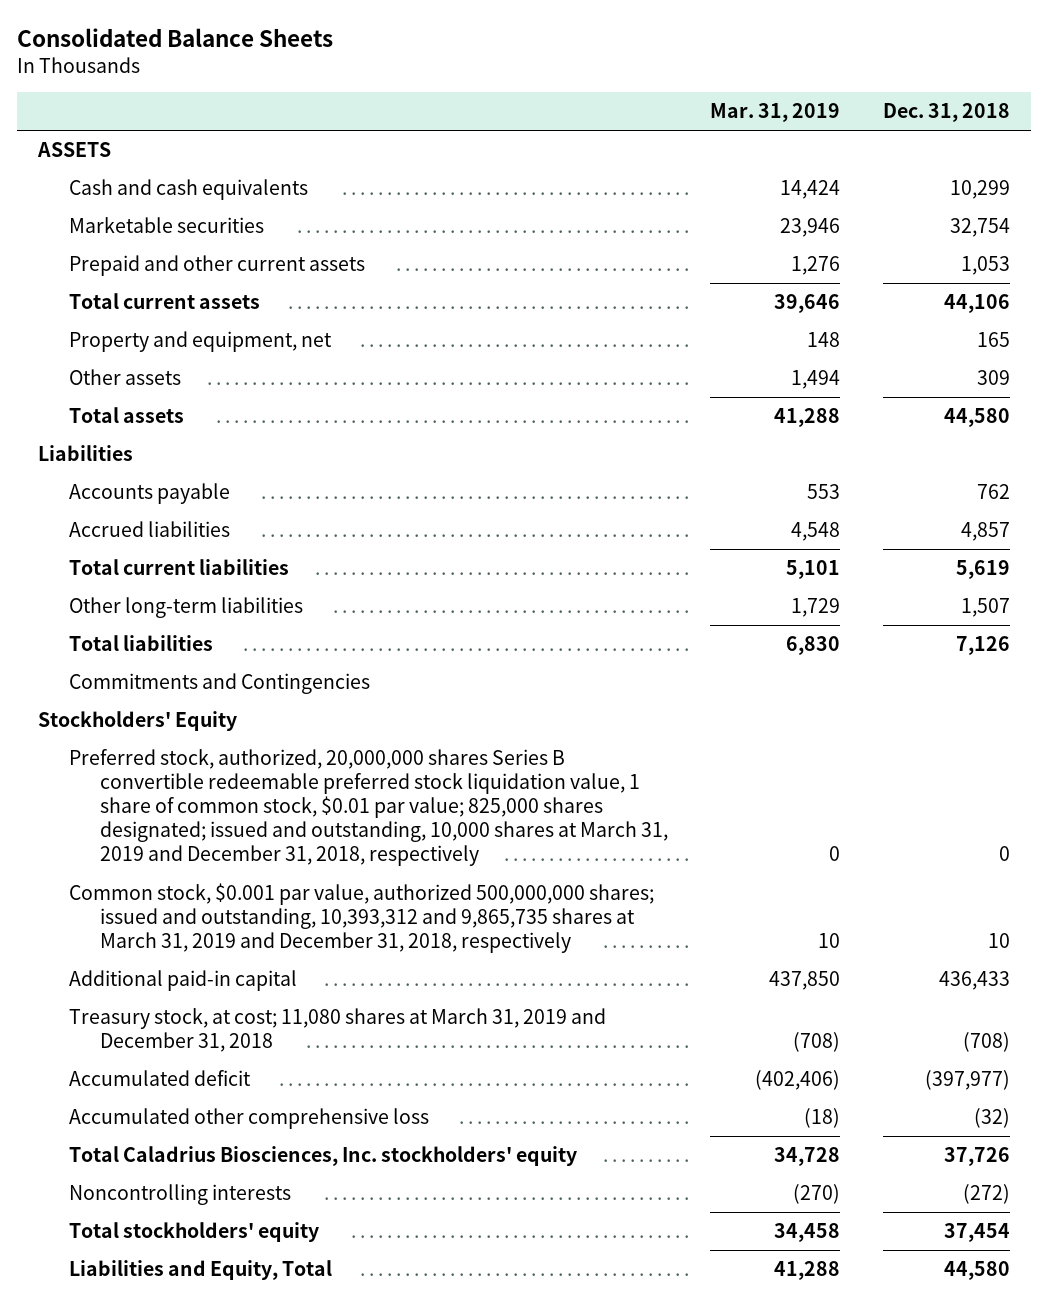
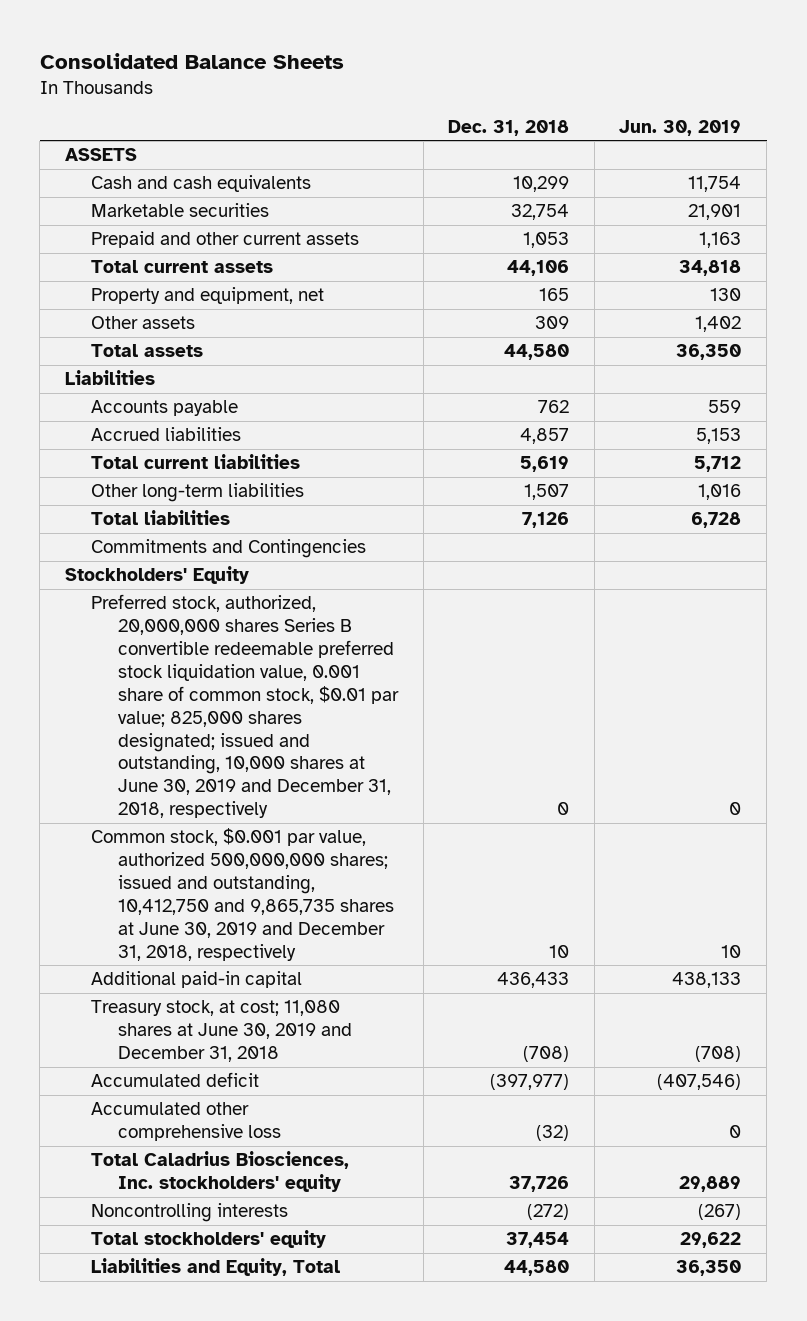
[710,103,841,123] Mar. 31, 2019 -> none
none -> [619,119,742,136] Jun. 30, 2019
[68,749,668,867] Preferred stock, authorized, 20,000,000 shares Series B convertible redeemable preferred stock liquidation value, 1 share of common stock, $0.01 par value; 825,000 shares designated; issued and outstanding, 10,000 shares at March 31, 2019 and December 31, 2018, respectively -> [91,594,399,819] Preferred stock, authorized, 20,000,000 shares Series B convertible redeemable preferred stock liquidation value, 0.001 share of common stock, $0.01 par value; 825,000 shares designated; issued and outstanding, 10,000 shares at June 30, 2019 and December 31, 2018, respectively
[68,883,654,954] Common stock, $0.001 par value, authorized 500,000,000 shares; issued and outstanding, 10,393,312 and 9,865,735 shares at March 31, 2019 and December 31, 2018, respectively -> [91,828,394,961] Common stock, $0.001 par value, authorized 500,000,000 shares; issued and outstanding, 10,412,750 and 9,865,735 shares at June 30, 2019 and December 31, 2018, respectively
[68,1008,606,1053] Treasury stock, at cost; 11,080 shares at March 31, 2019 and December 31, 2018 -> [91,1000,352,1063] Treasury stock, at cost; 11,080 shares at June 30, 2019 and December 31, 2018

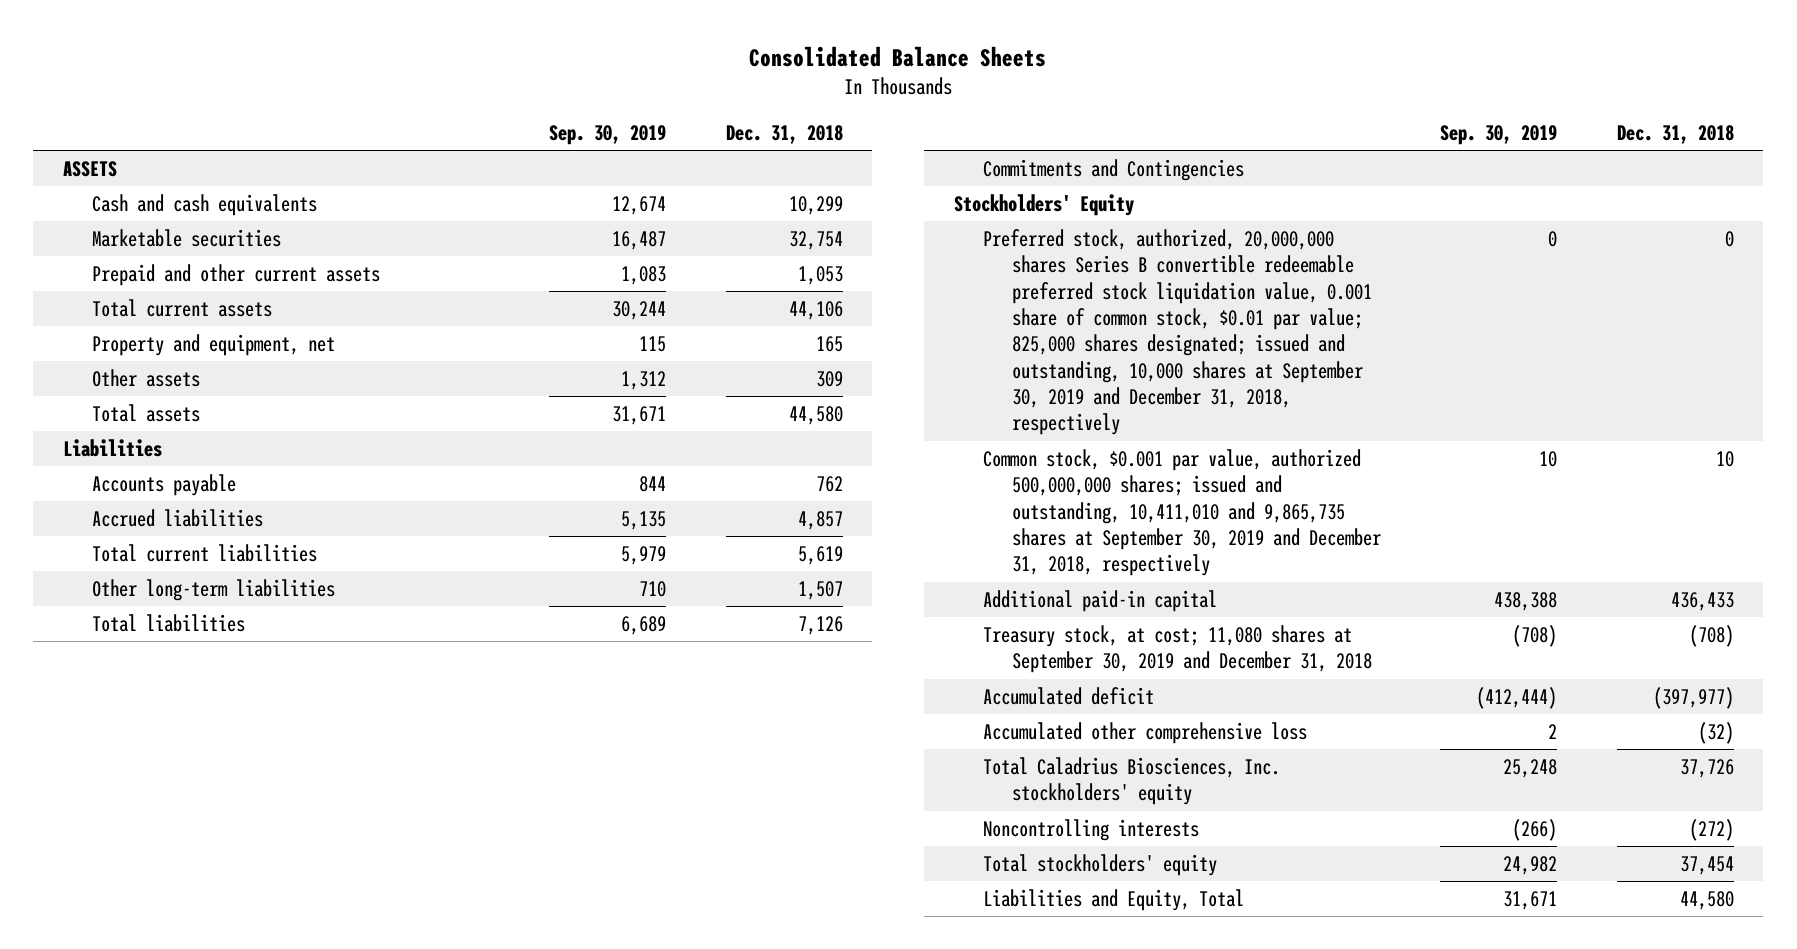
[619,119,742,136] Jun. 30, 2019 -> none
none -> [549,124,667,145] Sep. 30, 2019
[91,594,399,819] Preferred stock, authorized, 20,000,000 shares Series B convertible redeemable preferred stock liquidation value, 0.001 share of common stock, $0.01 par value; 825,000 shares designated; issued and outstanding, 10,000 shares at June 30, 2019 and December 31, 2018, respectively -> [983,229,1373,436] Preferred stock, authorized, 20,000,000 shares Series B convertible redeemable preferred stock liquidation value, 0.001 share of common stock, $0.01 par value; 825,000 shares designated; issued and outstanding, 10,000 shares at September 30, 2019 and December 31, 2018, respectively
[91,828,394,961] Common stock, $0.001 par value, authorized 500,000,000 shares; issued and outstanding, 10,412,750 and 9,865,735 shares at June 30, 2019 and December 31, 2018, respectively -> [983,449,1382,577] Common stock, $0.001 par value, authorized 500,000,000 shares; issued and outstanding, 10,411,010 and 9,865,735 shares at September 30, 2019 and December 31, 2018, respectively
[91,1000,352,1063] Treasury stock, at cost; 11,080 shares at June 30, 2019 and December 31, 2018 -> [983,625,1373,674] Treasury stock, at cost; 11,080 shares at September 30, 2019 and December 31, 2018

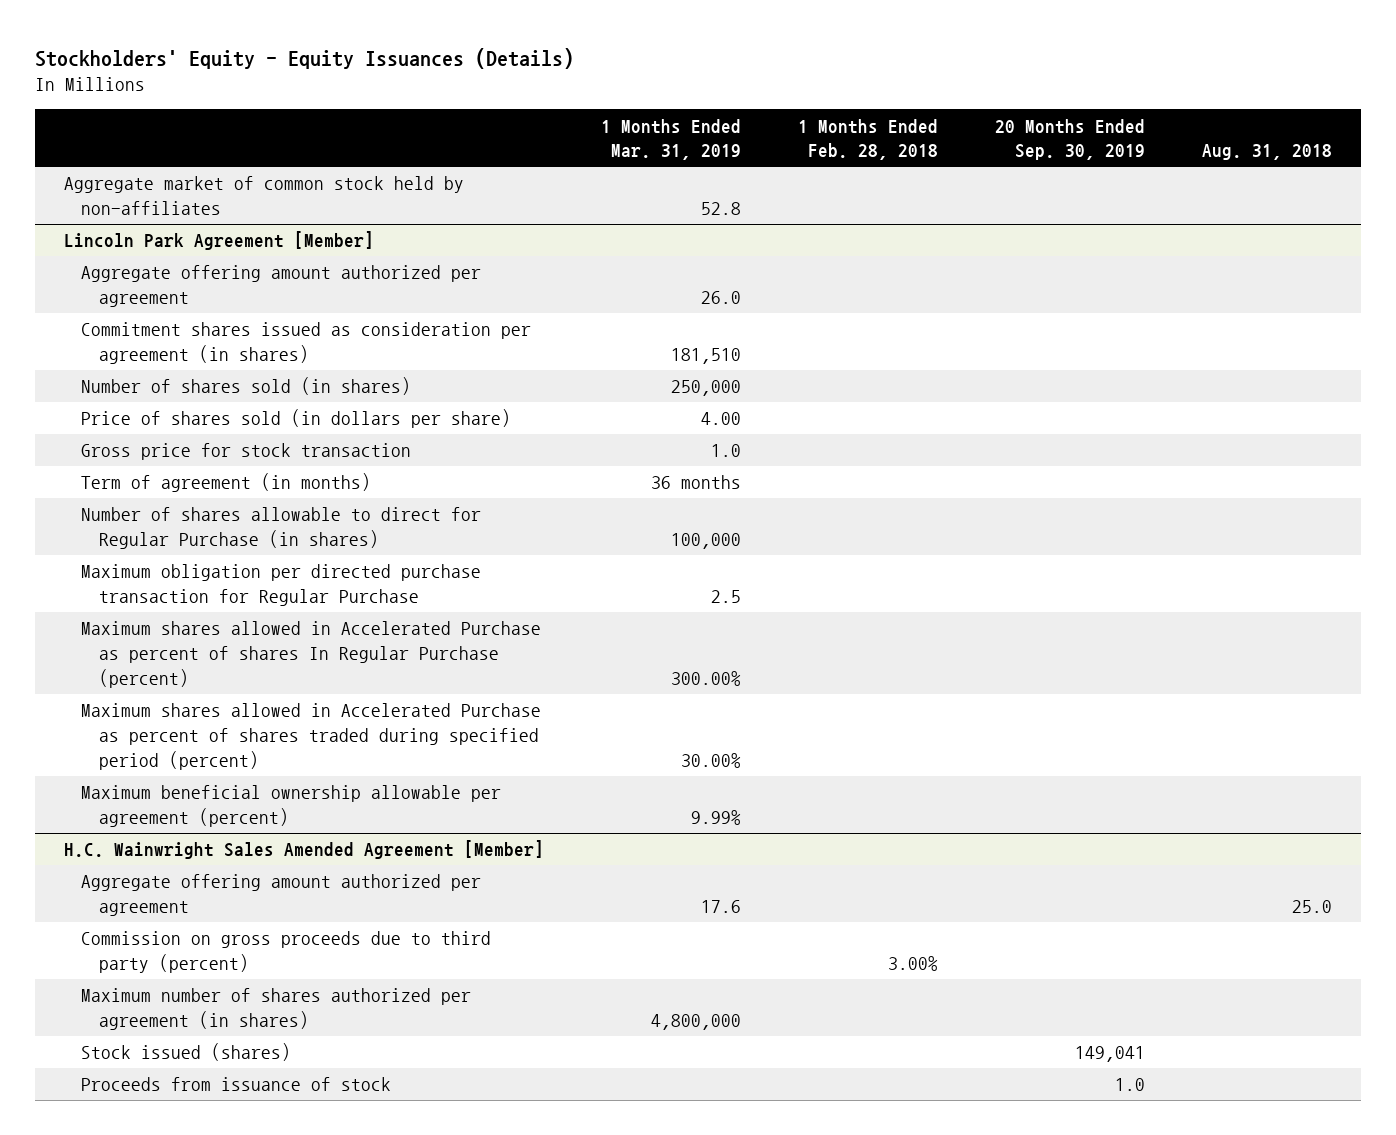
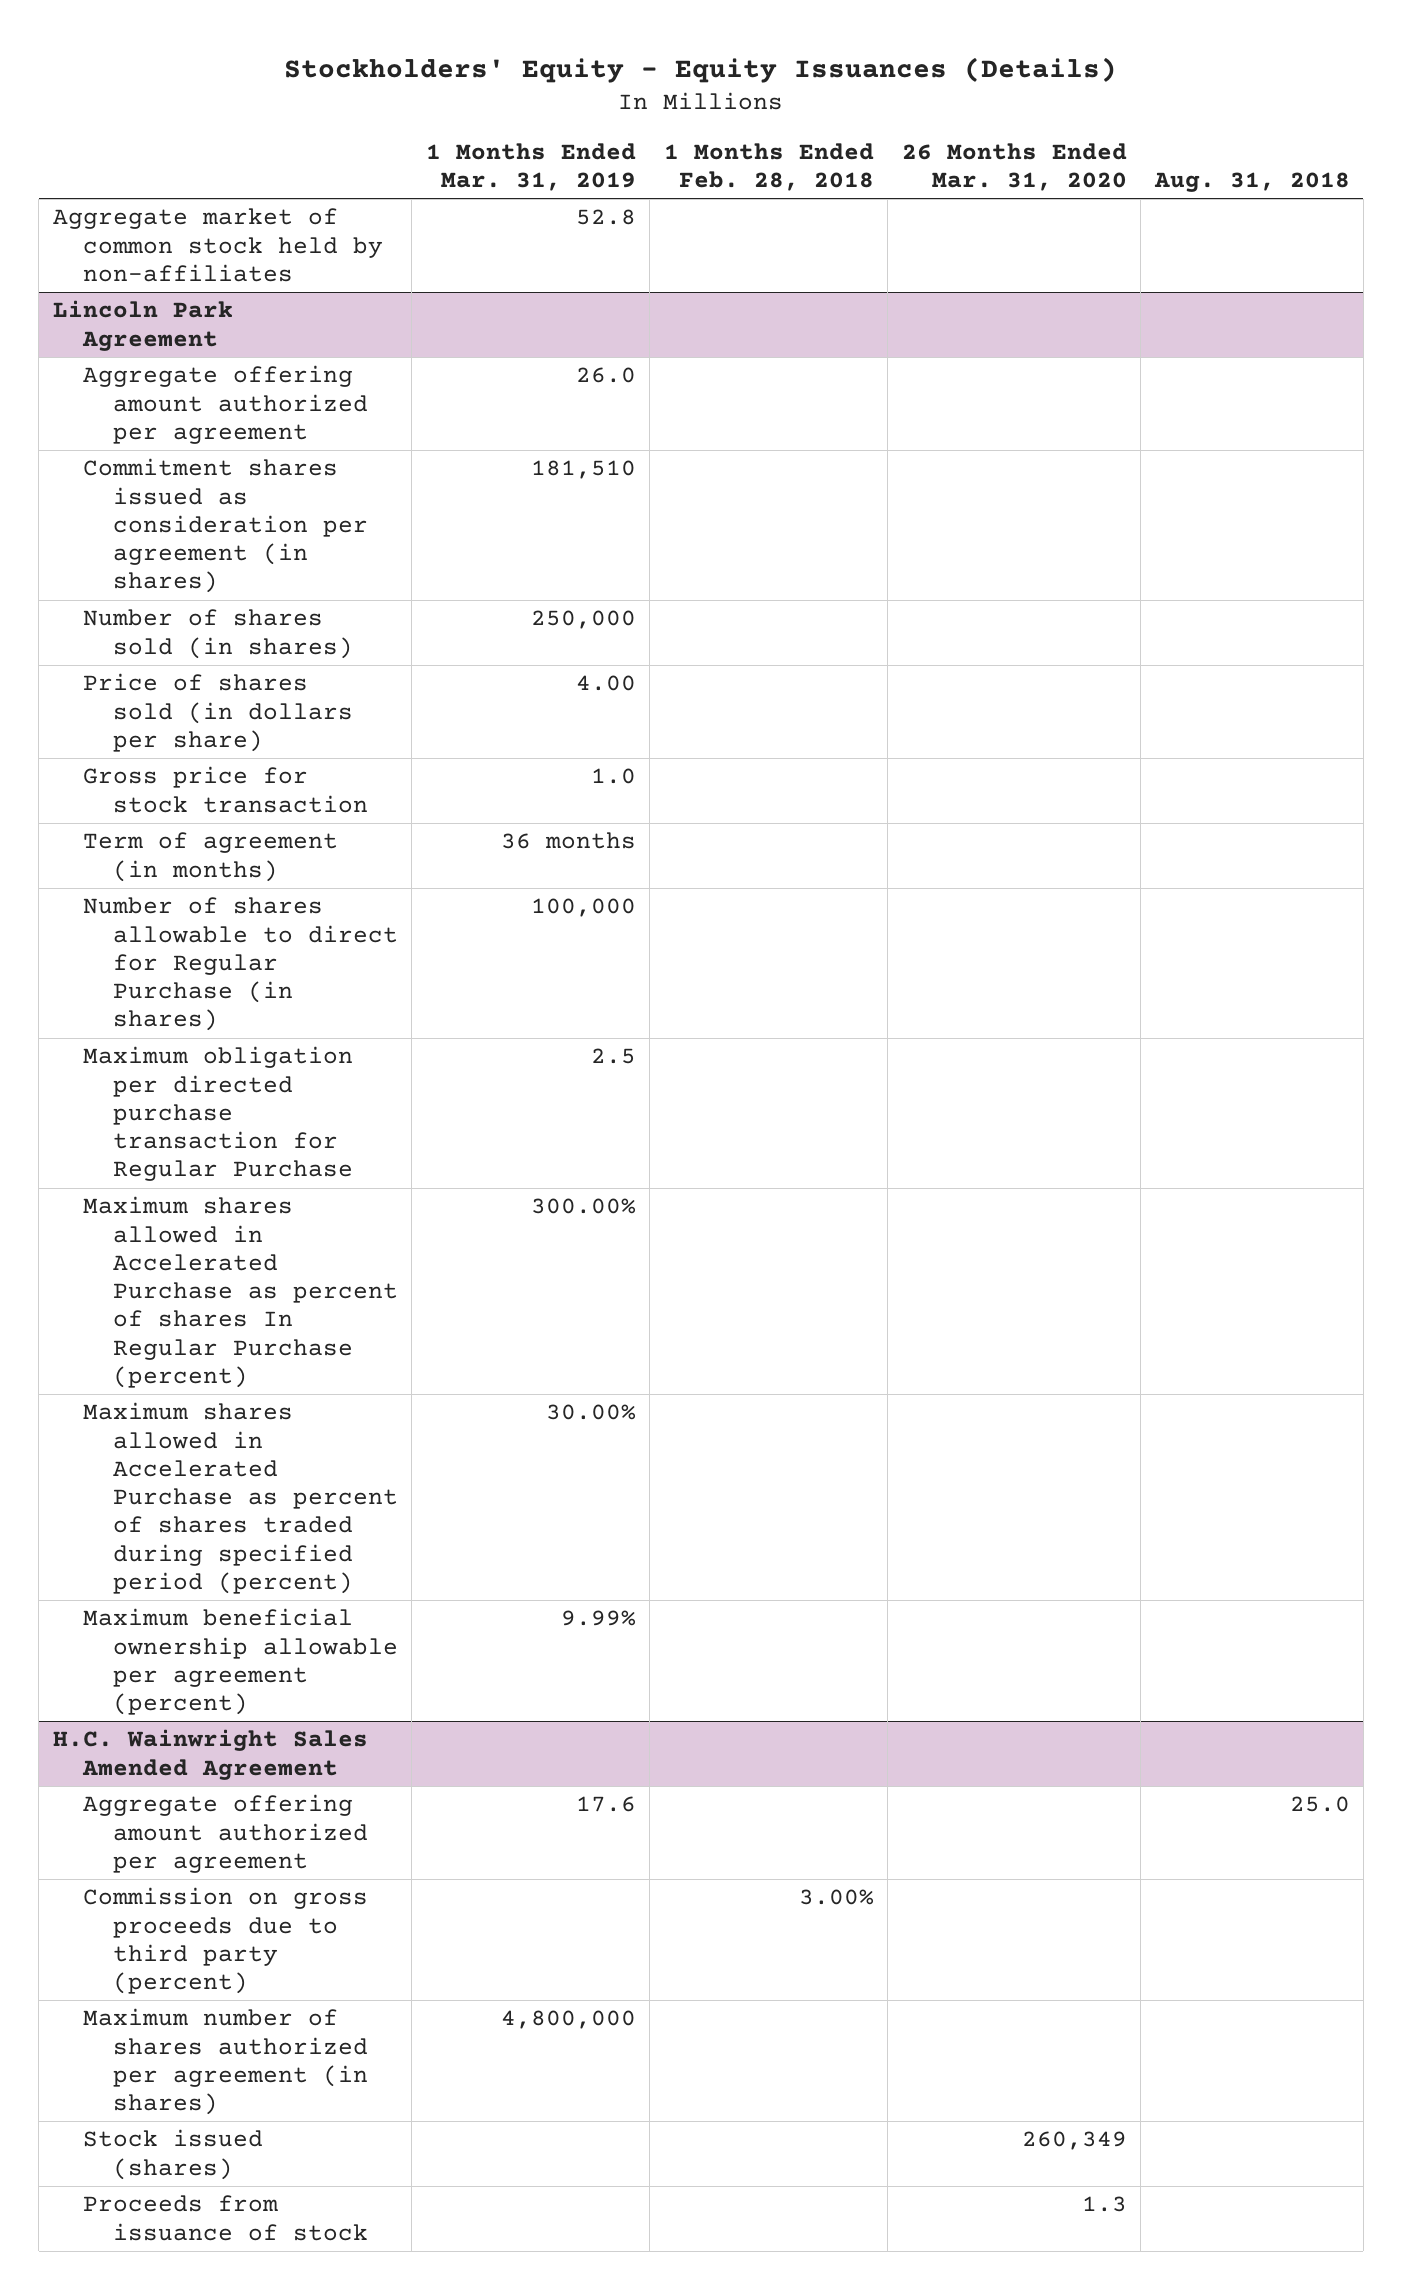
[995,118,1146,161] 20 Months Ended Sep. 30, 2019 -> none
none -> [901,142,1127,192] 26 Months Ended Mar. 31, 2020
[63,231,374,251] Lincoln Park Agreement [Member] -> [52,300,233,351] Lincoln Park Agreement
[63,840,544,860] H.C. Wainwright Sales Amended Agreement [Member] -> [52,1729,368,1780] H.C. Wainwright Sales Amended Agreement

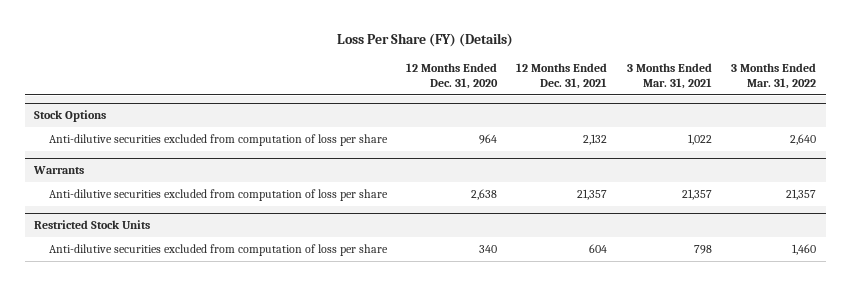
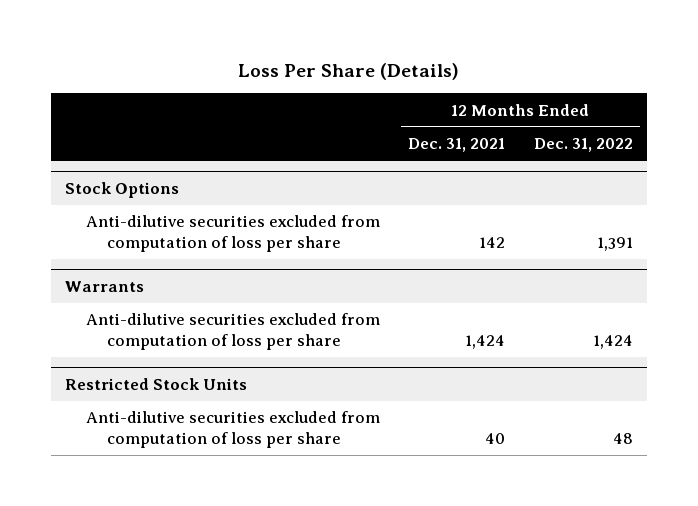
[337,32,514,47] Loss Per Share (FY) (Details) -> [237,62,459,80] Loss Per Share (Details)
[405,62,498,89] 12 Months Ended Dec. 31, 2020 -> none
[626,62,712,89] 3 Months Ended Mar. 31, 2021 -> none
[731,62,817,89] 3 Months Ended Mar. 31, 2022 -> none
none -> [533,138,633,153] Dec. 31, 2022
[583,134,608,146] 2,132 -> [479,236,506,248] 142
[577,189,608,201] 21,357 -> [465,334,506,349] 1,424
[589,244,608,254] 604 -> [485,432,506,444] 40

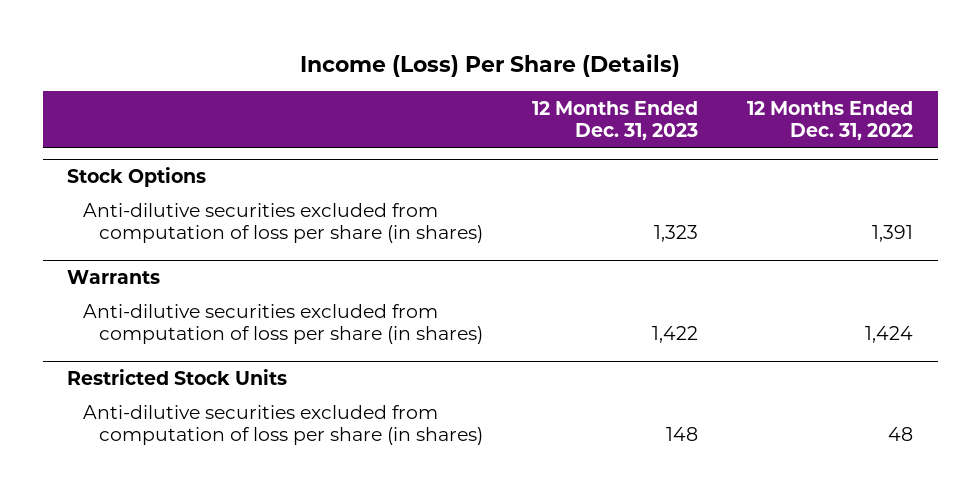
[237,62,459,80] Loss Per Share (Details) -> [300,54,681,78] Income (Loss) Per Share (Details)
[408,138,506,153] Dec. 31, 2021 -> none
none -> [531,100,698,141] 12 Months Ended Dec. 31, 2023
[85,215,380,252] Anti-dilutive securities excluded from computation of loss per share -> [82,202,483,243] Anti-dilutive securities excluded from computation of loss per share (in shares)
[85,313,380,350] Anti-dilutive securities excluded from computation of loss per share -> [82,303,483,344] Anti-dilutive securities excluded from computation of loss per share (in shares)
[85,411,380,448] Anti-dilutive securities excluded from computation of loss per share -> [82,404,483,445] Anti-dilutive securities excluded from computation of loss per share (in shares)

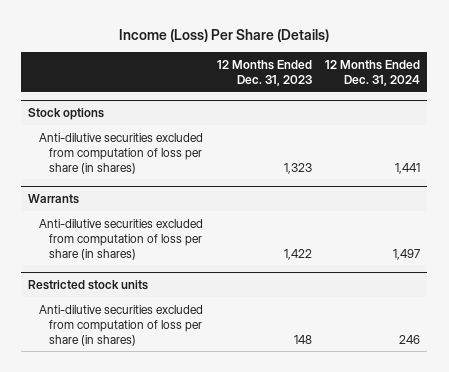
[746,100,913,141] 12 Months Ended Dec. 31, 2022 -> none
none -> [325,59,421,86] 12 Months Ended Dec. 31, 2024
[67,166,207,187] Stock Options -> [28,108,105,121] Stock options
[67,368,288,385] Restricted Stock Units -> [28,280,149,291] Restricted stock units

